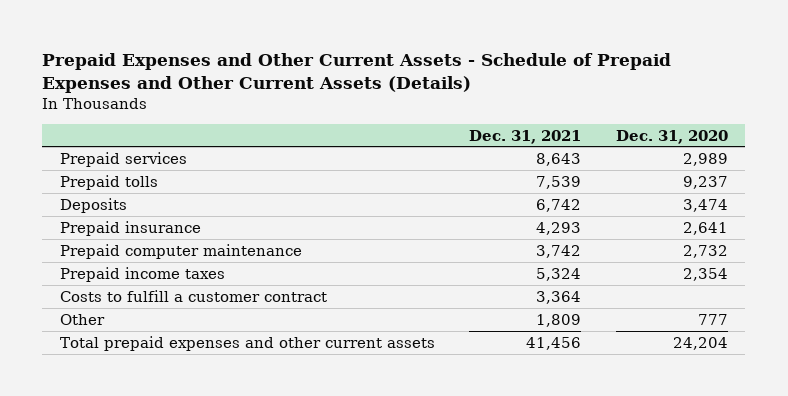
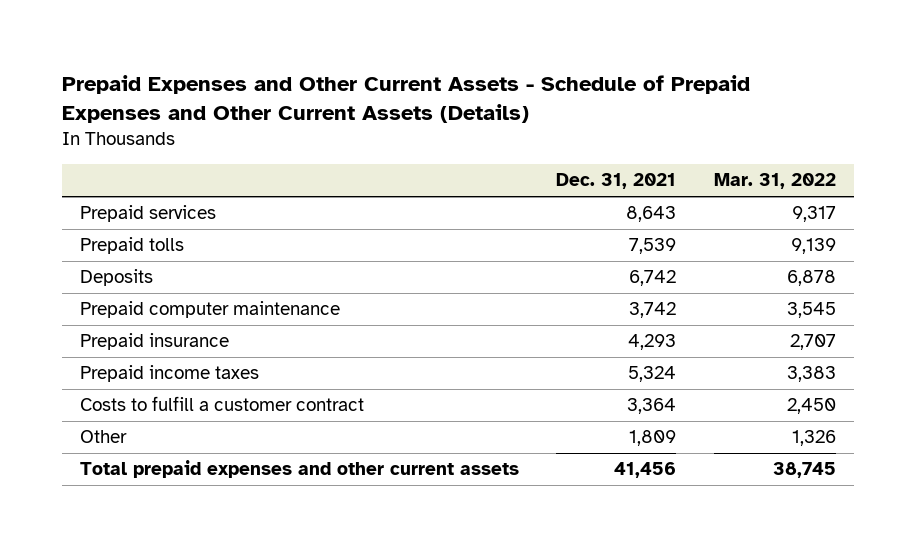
[616,129,729,144] Dec. 31, 2020 -> none
none -> [713,173,836,190] Mar. 31, 2022
[59,220,201,236] Prepaid insurance -> [80,333,230,351] Prepaid insurance

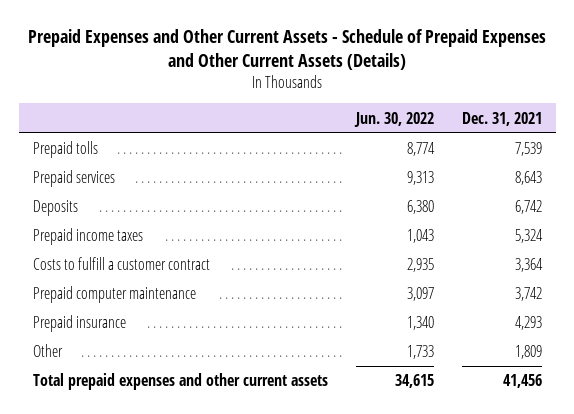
[713,173,836,190] Mar. 31, 2022 -> none
none -> [353,111,434,127] Jun. 30, 2022
[80,205,217,223] Prepaid services -> [32,170,115,188] Prepaid services
[80,301,341,319] Prepaid computer maintenance -> [32,286,196,304] Prepaid computer maintenance
[80,333,230,351] Prepaid insurance -> [32,315,126,333] Prepaid insurance

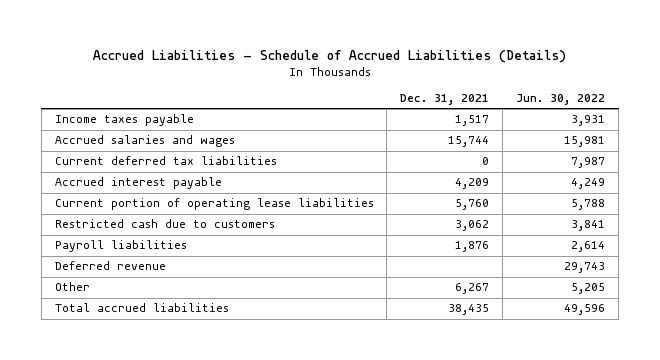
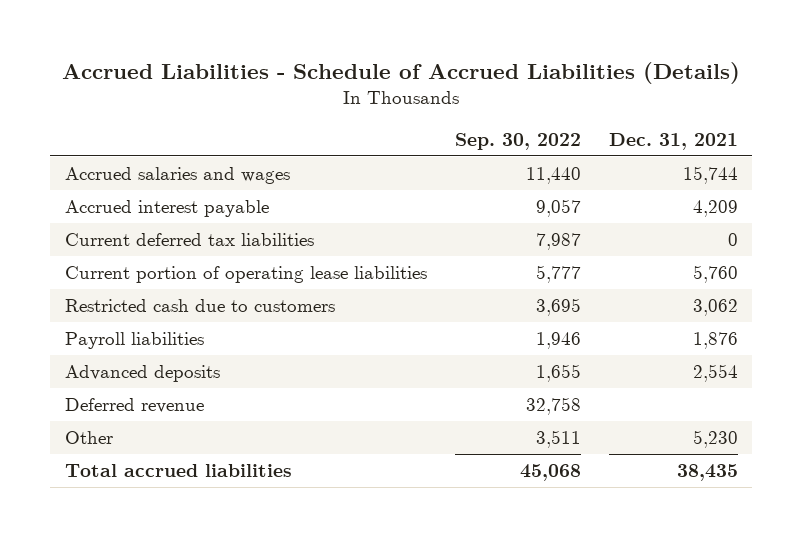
[516,94,606,106] Jun. 30, 2022 -> none
none -> [454,132,581,150] Sep. 30, 2022
[54,114,194,127] Income taxes payable -> none
[54,156,277,166] Current deferred tax liabilities -> [64,232,314,246] Current deferred tax liabilities
none -> [64,364,220,382] Advanced deposits
[455,283,490,295] 6,267 -> [693,429,739,448] 5,230

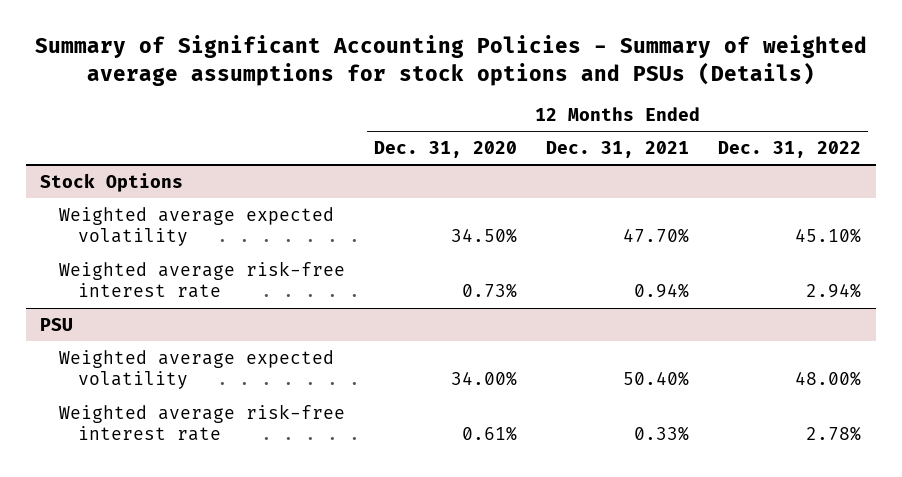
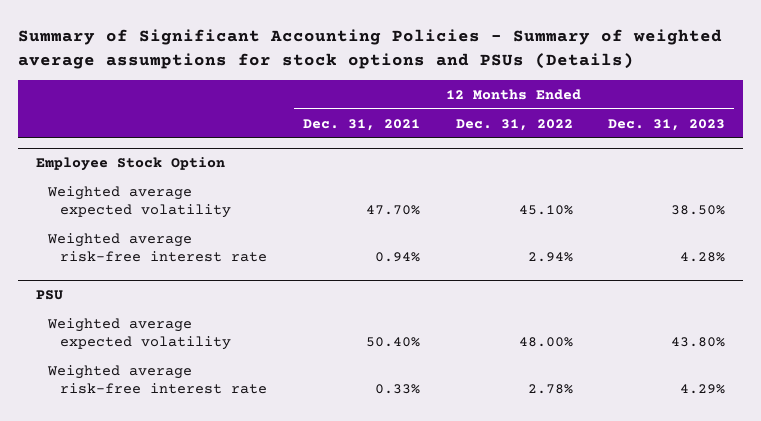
[374,141,518,159] Dec. 31, 2020 -> none
none -> [608,118,726,131] Dec. 31, 2023
[40,172,184,192] Stock Options -> [35,157,225,172] Employee Stock Option

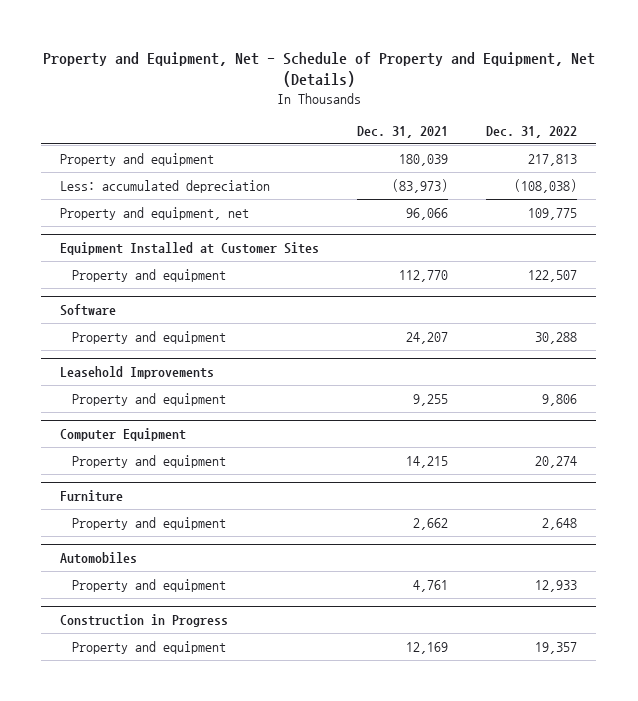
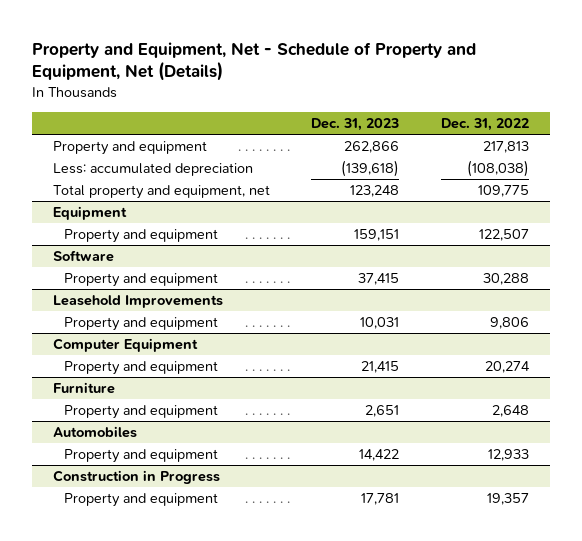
[357,125,449,138] Dec. 31, 2021 -> none
none -> [311,118,400,132] Dec. 31, 2023
[60,206,250,220] Property and equipment, net -> [52,185,270,200] Total property and equipment, net
[60,242,320,256] Equipment Installed at Customer Sites -> [52,206,127,221] Equipment

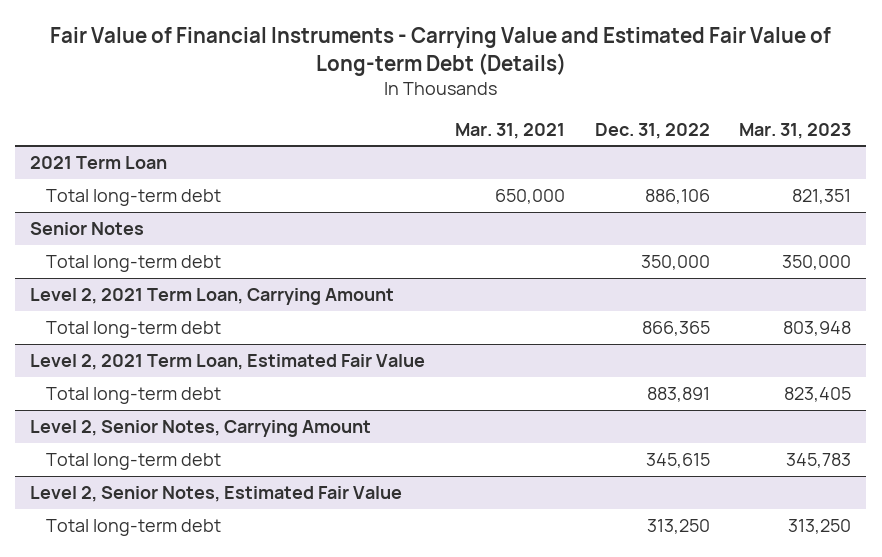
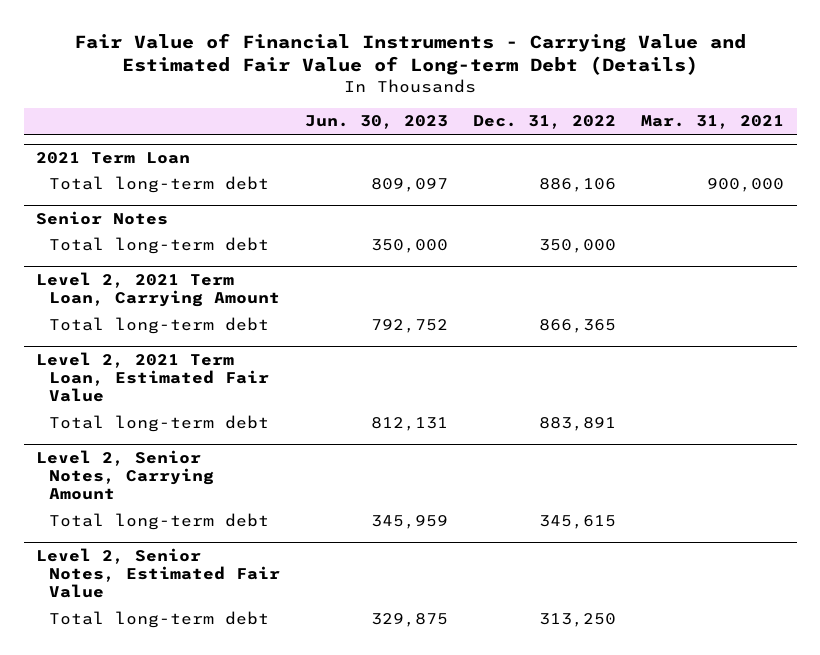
[739,122,852,139] Mar. 31, 2023 -> none
none -> [304,115,448,130] Jun. 30, 2023
[494,188,565,204] 650,000 -> [707,177,785,192] 900,000

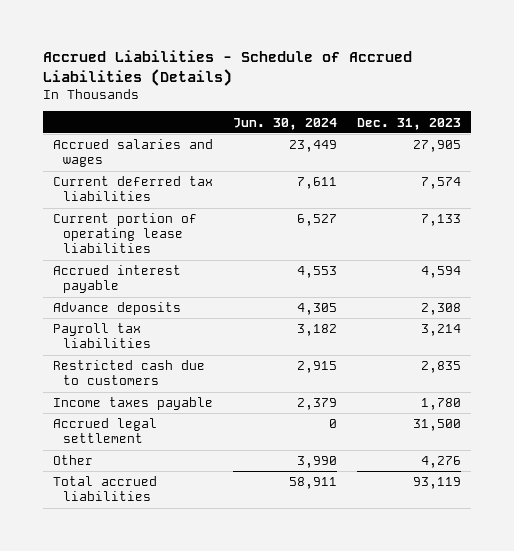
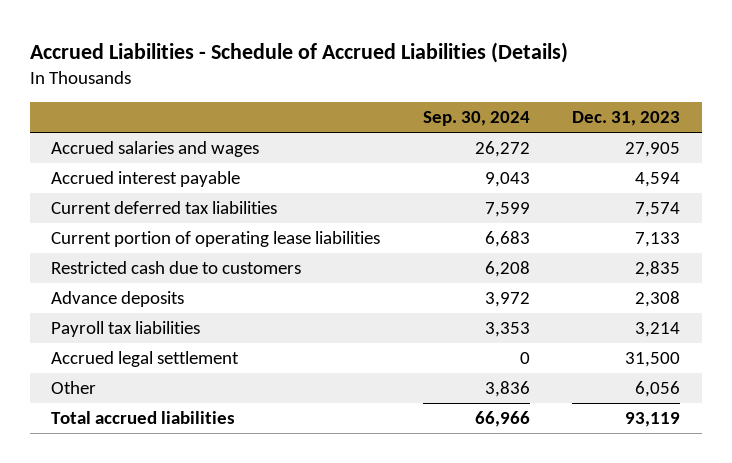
[232,117,337,130] Jun. 30, 2024 -> none
none -> [422,111,530,127] Sep. 30, 2024
[52,265,181,294] Accrued interest payable -> [51,171,241,188] Accrued interest payable
[52,360,205,386] Restricted cash due to customers -> [51,261,302,275] Restricted cash due to customers
[52,397,213,411] Income taxes payable -> none
[420,456,461,469] 4,276 -> [635,381,681,398] 6,056

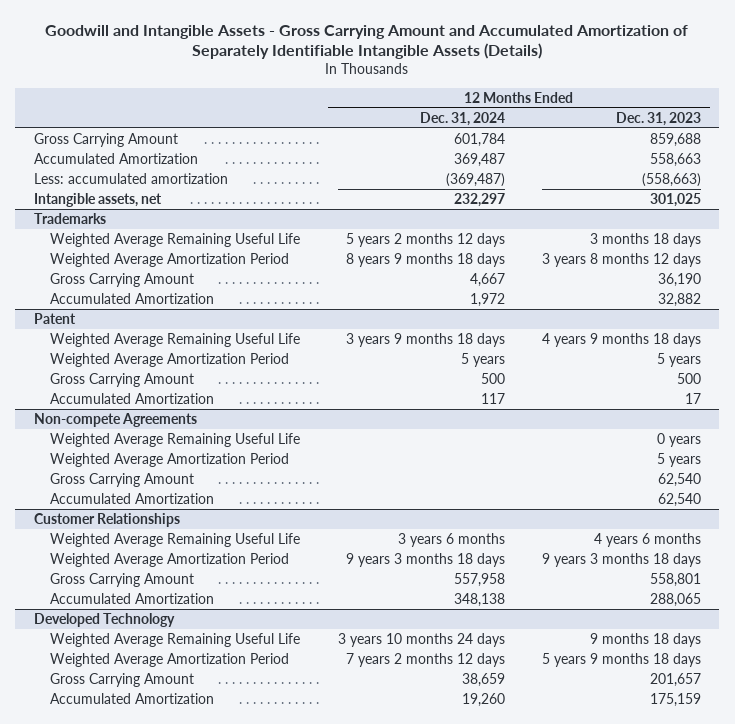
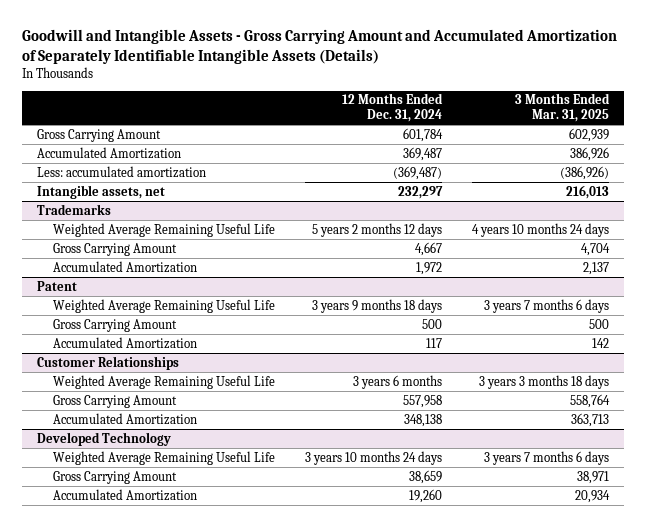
[615,111,701,126] Dec. 31, 2023 -> none
none -> [515,93,611,123] 3 Months Ended Mar. 31, 2025
[50,252,290,267] Weighted Average Amortization Period -> none
[50,352,290,367] Weighted Average Amortization Period -> none
[33,412,197,427] Non-compete Agreements -> none
[50,432,301,447] Weighted Average Remaining Useful Life -> none
[50,452,290,467] Weighted Average Amortization Period -> none
[50,472,195,487] Gross Carrying Amount -> none
[50,492,215,504] Accumulated Amortization -> none
[50,552,290,567] Weighted Average Amortization Period -> none
[50,652,290,667] Weighted Average Amortization Period -> none

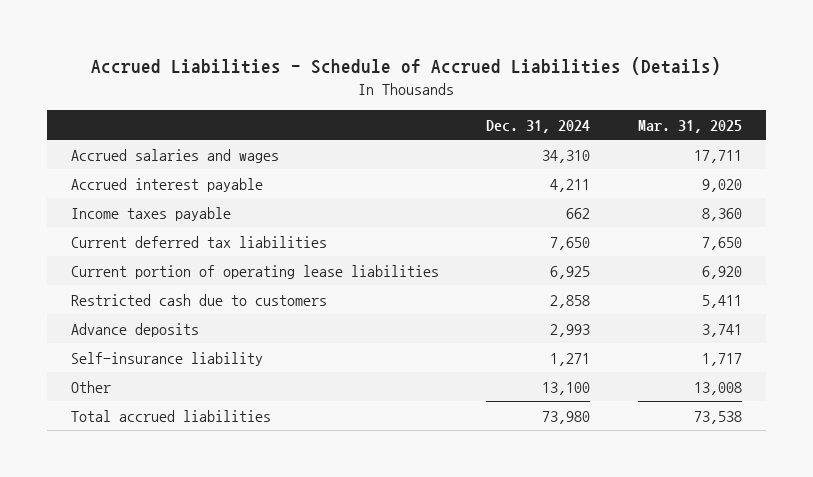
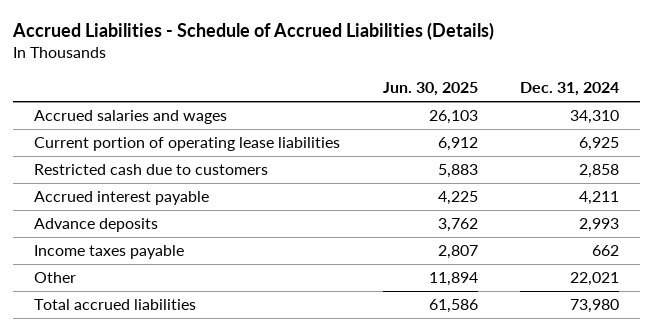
[638,120,743,134] Mar. 31, 2025 -> none
none -> [382,81,478,96] Jun. 30, 2025
[70,235,327,248] Current deferred tax liabilities -> none
[70,177,263,192] Accrued interest payable -> [34,191,210,206] Accrued interest payable
[70,351,263,366] Self-insurance liability -> none
[70,206,231,221] Income taxes payable -> [34,245,185,260] Income taxes payable
[542,381,591,395] 13,100 -> [570,272,620,287] 22,021

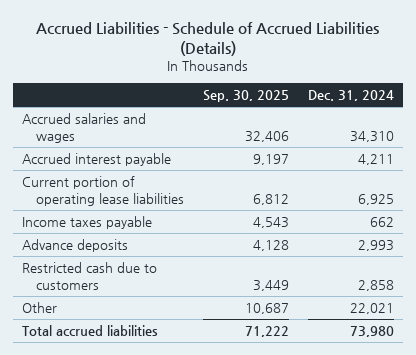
[382,81,478,96] Jun. 30, 2025 -> none
none -> [203,90,290,103] Sep. 30, 2025
[34,137,341,152] Current portion of operating lease liabilities -> [22,176,185,206] Current portion of operating lease liabilities
[34,218,159,233] Advance deposits -> [22,239,129,253] Advance deposits
[34,164,269,176] Restricted cash due to customers -> [22,262,158,290] Restricted cash due to customers

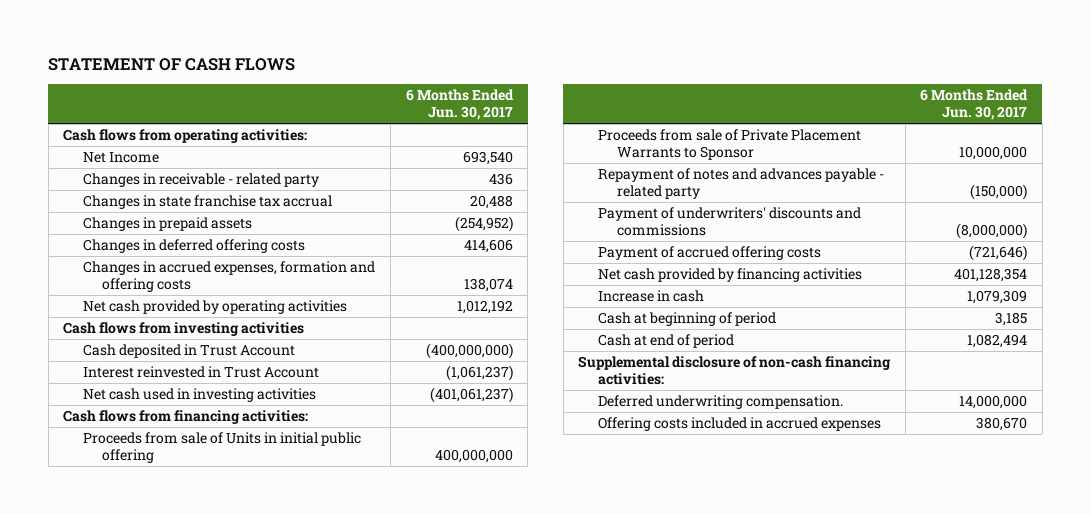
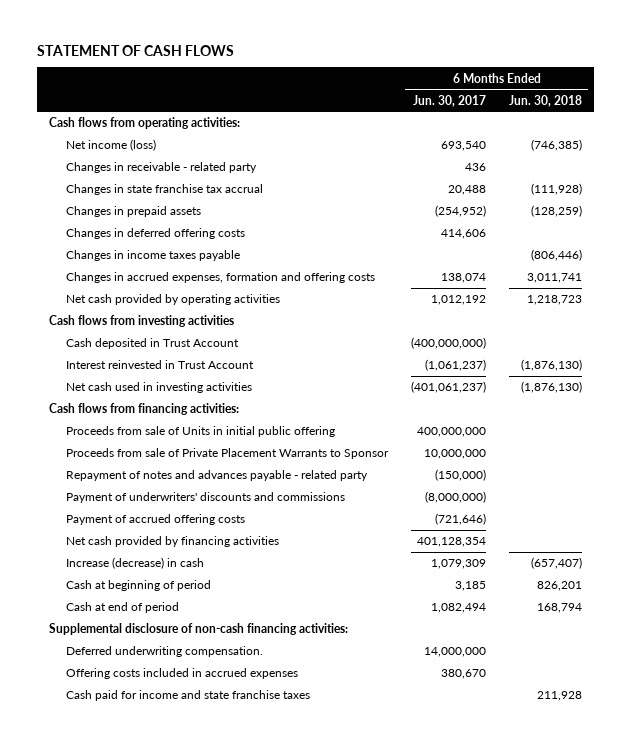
none -> [509,94,583,107] Jun. 30, 2018
[82,152,159,164] Net Income -> [65,139,156,152] Net income (loss)
none -> [65,250,240,262] Changes in income taxes payable
[597,290,704,303] Increase in cash -> [65,557,204,570] Increase (decrease) in cash
none -> [65,690,310,702] Cash paid for income and state franchise taxes

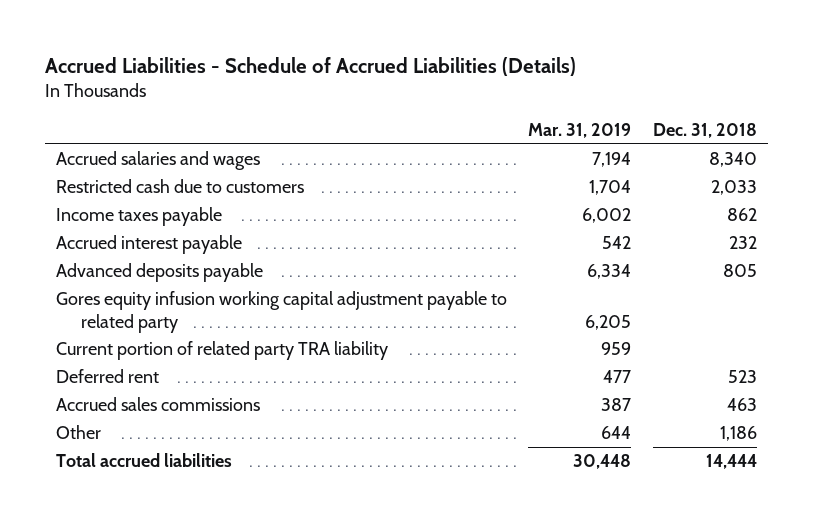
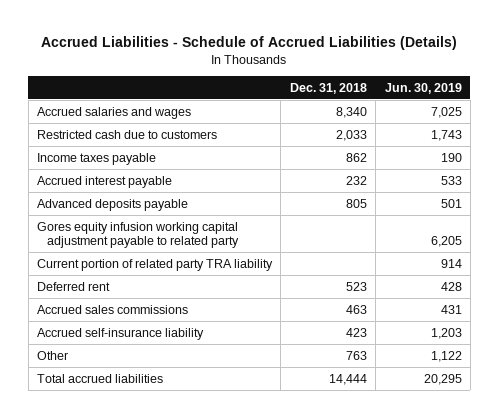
[528,122,632,138] Mar. 31, 2019 -> none
none -> [384,82,462,94] Jun. 30, 2019
none -> [36,327,204,340] Accrued self-insurance liability
[719,426,757,442] 1,186 -> [345,350,367,360] 763

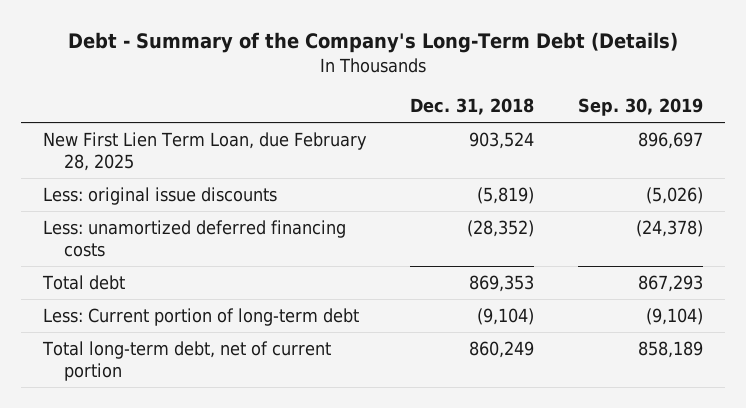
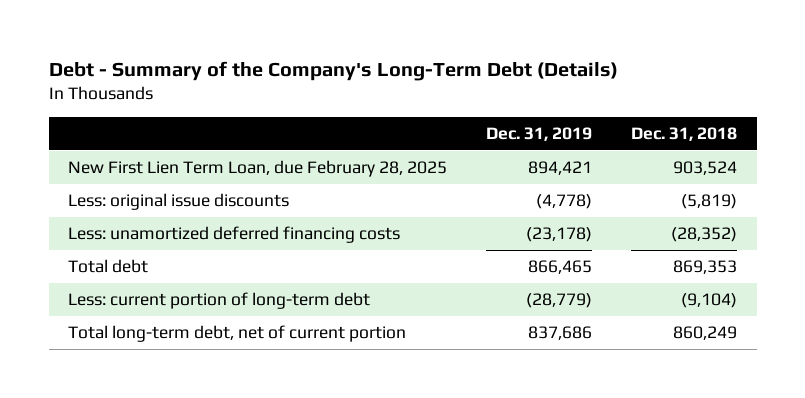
[578,98,704,117] Sep. 30, 2019 -> none
none -> [486,126,593,141] Dec. 31, 2019
[42,308,359,327] Less: Current portion of long-term debt -> [68,292,371,310] Less: current portion of long-term debt

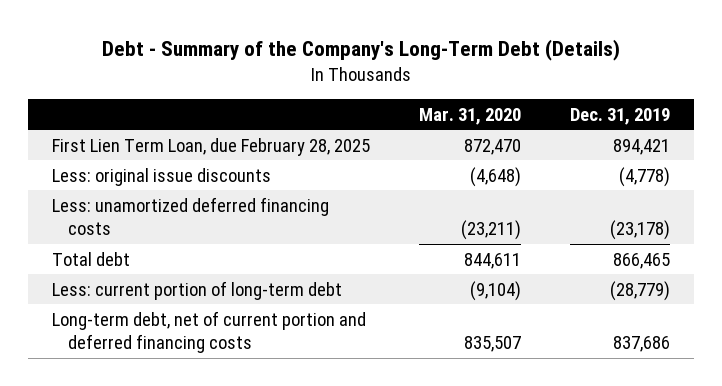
[631,126,738,141] Dec. 31, 2018 -> none
none -> [419,107,522,125] Mar. 31, 2020
[68,160,448,178] New First Lien Term Loan, due February 28, 2025 -> [52,137,371,156] First Lien Term Loan, due February 28, 2025
[68,325,407,343] Total long-term debt, net of current portion -> [52,310,367,354] Long-term debt, net of current portion and deferred financing costs

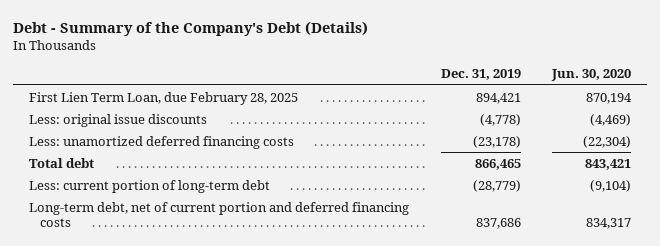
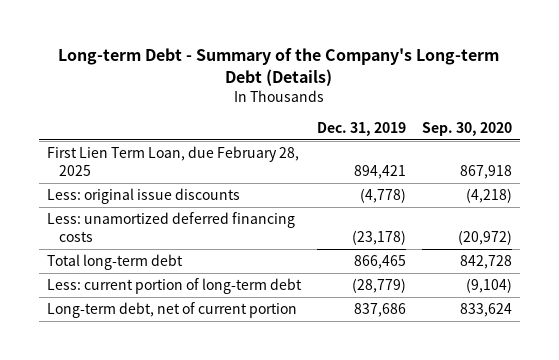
[12,20,368,36] Debt - Summary of the Company's Debt (Details) -> [58,48,500,86] Long-term Debt - Summary of the Company's Long-term Debt (Details)
[551,69,632,82] Jun. 30, 2020 -> none
none -> [421,121,512,136] Sep. 30, 2020
[28,157,94,168] Total debt -> [47,254,184,271] Total long-term debt
[28,201,409,227] Long-term debt, net of current portion and deferred financing costs -> [47,302,298,319] Long-term debt, net of current portion

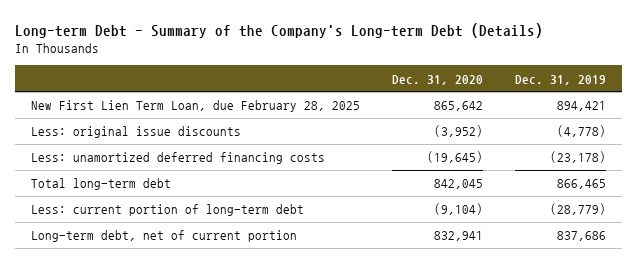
[421,121,512,136] Sep. 30, 2020 -> none
none -> [391,74,483,85] Dec. 31, 2020
[47,146,300,176] First Lien Term Loan, due February 28, 2025 -> [30,100,360,113] New First Lien Term Loan, due February 28, 2025

